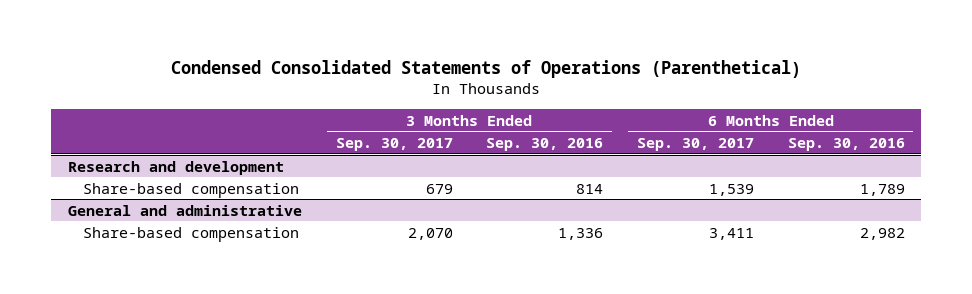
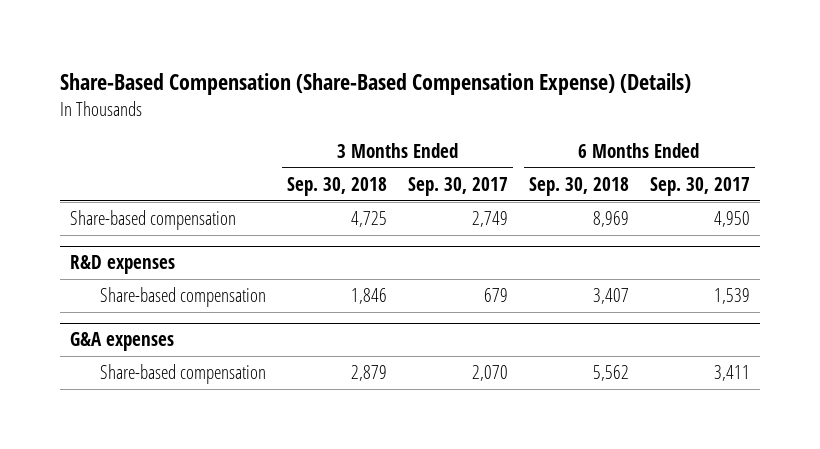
[171,60,802,79] Condensed Consolidated Statements of Operations (Parenthetical) -> [59,72,691,95] Share-Based Compensation (Share-Based Compensation Expense) (Details)
[486,138,604,152] Sep. 30, 2016 -> none
[787,138,905,152] Sep. 30, 2016 -> none
none -> [287,177,388,197] Sep. 30, 2018
none -> [528,177,629,197] Sep. 30, 2018
none -> [70,210,237,231] Share-based compensation
[67,160,284,175] Research and development -> [70,255,176,275] R&D expenses
[67,204,302,216] General and administrative -> [70,332,175,352] G&A expenses

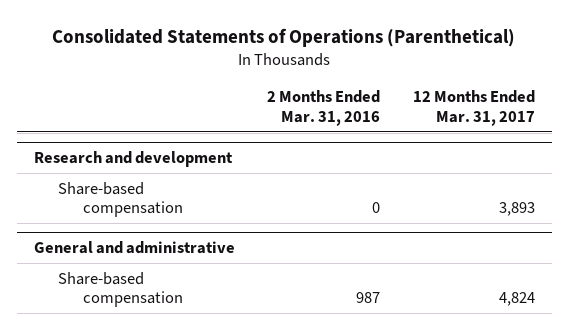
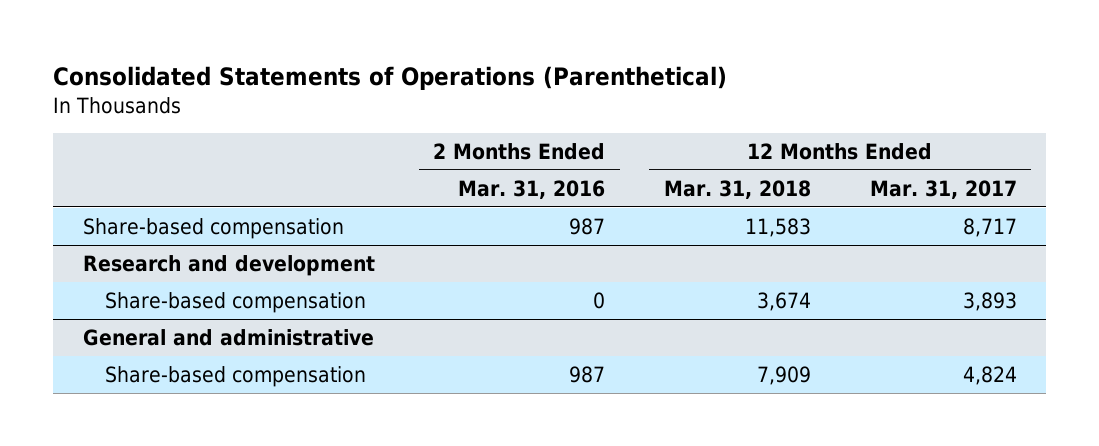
none -> [663,179,811,199] Mar. 31, 2018
none -> [82,217,344,239] Share-based compensation

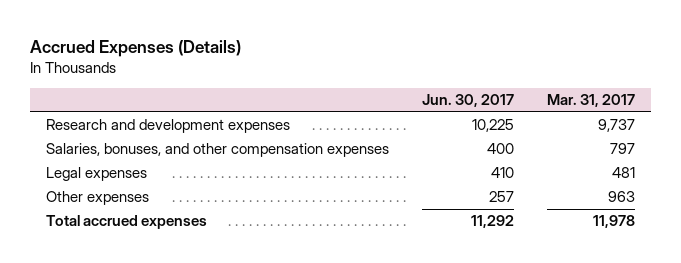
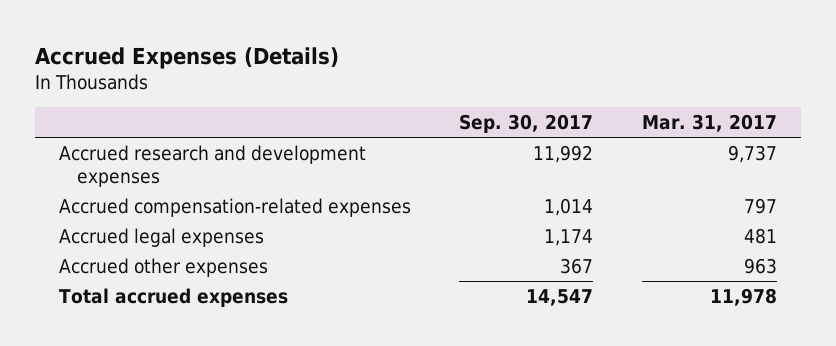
[422,94,515,108] Jun. 30, 2017 -> none
none -> [459,113,594,133] Sep. 30, 2017
[46,119,291,134] Research and development expenses -> [59,144,367,188] Accrued research and development expenses
[46,143,390,158] Salaries, bonuses, and other compensation expenses -> [59,197,412,217] Accrued compensation-related expenses
[46,167,148,182] Legal expenses -> [59,227,265,247] Accrued legal expenses
[46,191,150,206] Other expenses -> [59,257,269,277] Accrued other expenses

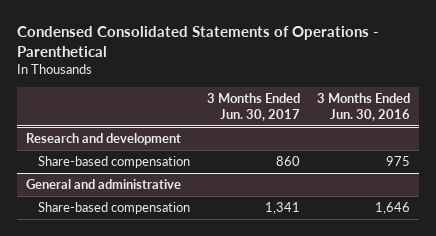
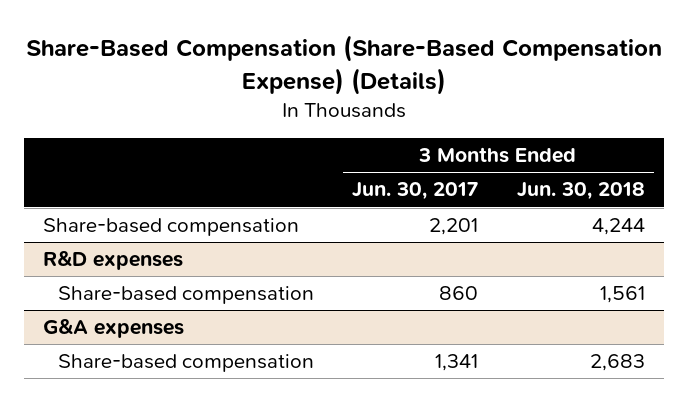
[17,26,380,58] Condensed Consolidated Statements of Operations - Parenthetical -> [25,35,662,95] Share-Based Compensation (Share-Based Compensation Expense) (Details)
[317,93,411,121] 3 Months Ended Jun. 30, 2016 -> none
none -> [516,182,645,201] Jun. 30, 2018
none -> [42,218,299,237] Share-based compensation
[25,133,181,146] Research and development -> [42,250,183,271] R&D expenses
[25,179,181,190] General and administrative -> [42,318,184,339] G&A expenses

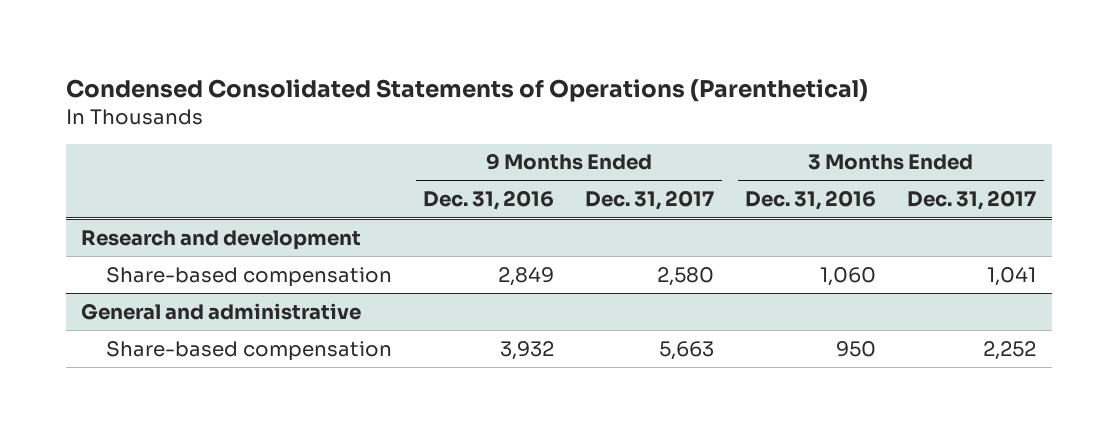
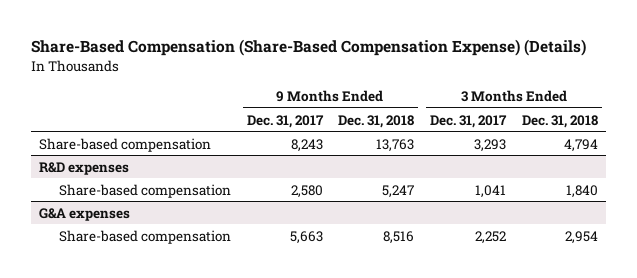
[65,78,868,102] Condensed Consolidated Statements of Operations (Parenthetical) -> [31,39,587,57] Share-Based Compensation (Share-Based Compensation Expense) (Details)
[423,190,555,211] Dec. 31, 2016 -> none
[745,190,877,211] Dec. 31, 2016 -> none
none -> [338,114,415,128] Dec. 31, 2018
none -> [521,114,598,128] Dec. 31, 2018
none -> [39,137,212,152] Share-based compensation
[81,229,362,250] Research and development -> [39,161,130,175] R&D expenses
[81,302,362,320] General and administrative -> [39,207,131,221] G&A expenses

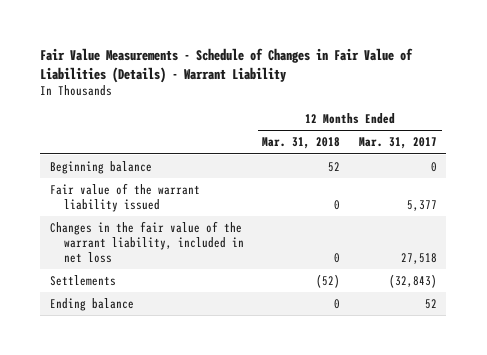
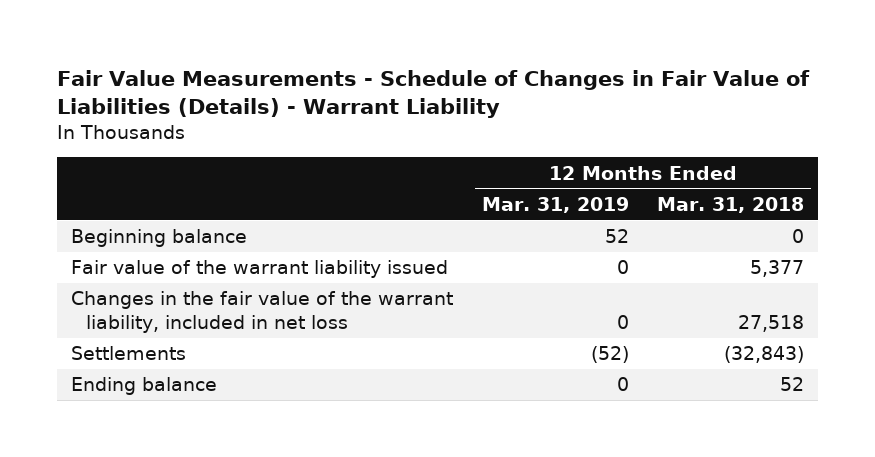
[359,137,438,150] Mar. 31, 2017 -> none
none -> [481,196,629,213] Mar. 31, 2019
[328,161,341,172] 52 -> [791,229,804,244] 0
[334,199,341,210] 0 -> [749,260,804,278] 5,377
[334,252,341,263] 0 -> [737,314,804,332] 27,518
[316,273,341,288] (52) -> [723,346,804,364] (32,843)
[334,298,341,309] 0 -> [779,377,804,392] 52

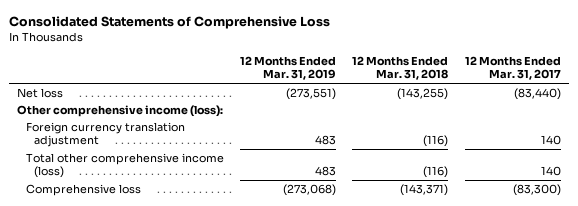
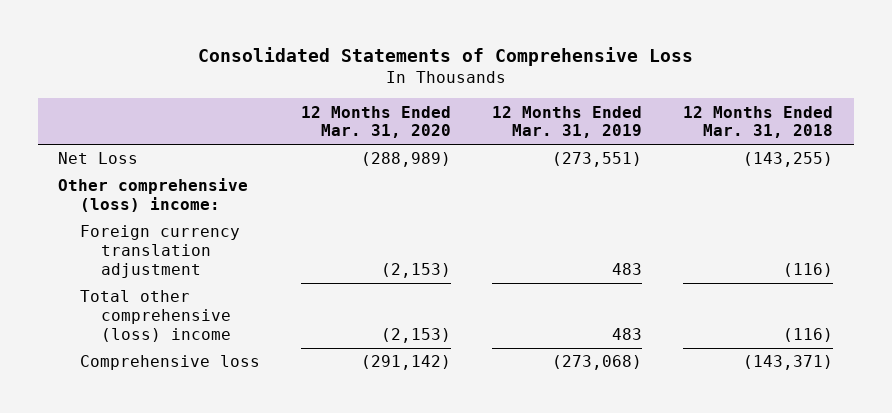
[464,55,561,81] 12 Months Ended Mar. 31, 2017 -> none
none -> [300,105,451,139] 12 Months Ended Mar. 31, 2020
[17,87,64,98] Net loss -> [58,152,139,165] Net Loss
[17,104,224,117] Other comprehensive income (loss): -> [58,178,249,212] Other comprehensive (loss) income:
[25,152,224,179] Total other comprehensive income (loss) -> [79,290,232,342] Total other comprehensive (loss) income

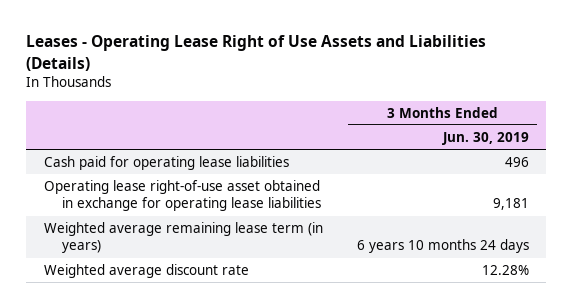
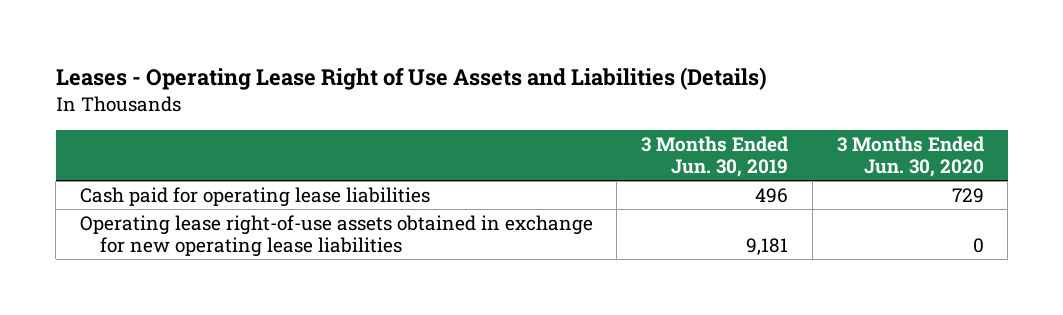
none -> [836,136,984,178] 3 Months Ended Jun. 30, 2020
[43,222,323,254] Weighted average remaining lease term (in years) -> none
[43,264,249,279] Weighted average discount rate -> none
[43,180,322,212] Operating lease right-of-use asset obtained in exchange for operating lease liabilities -> [79,214,593,257] Operating lease right-of-use assets obtained in exchange for new operating lease liabilities

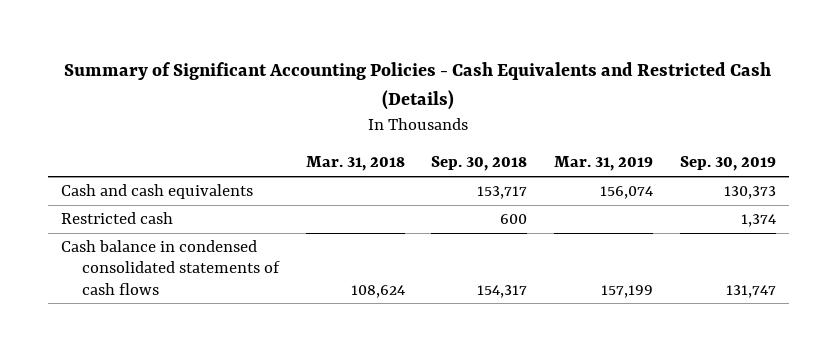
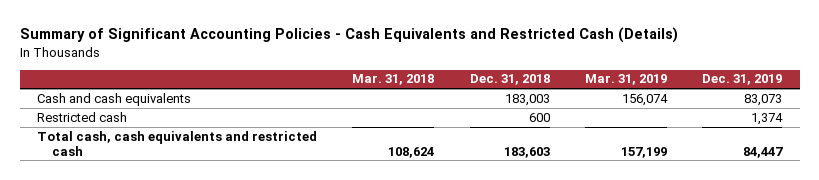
[431,156,528,172] Sep. 30, 2018 -> none
[679,156,776,172] Sep. 30, 2019 -> none
none -> [469,74,550,86] Dec. 31, 2018
none -> [702,74,783,86] Dec. 31, 2019
[61,240,280,295] Cash balance in condensed consolidated statements of cash flows -> [37,130,318,156] Total cash, cash equivalents and restricted cash

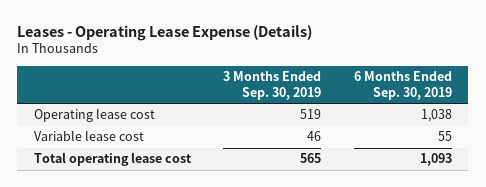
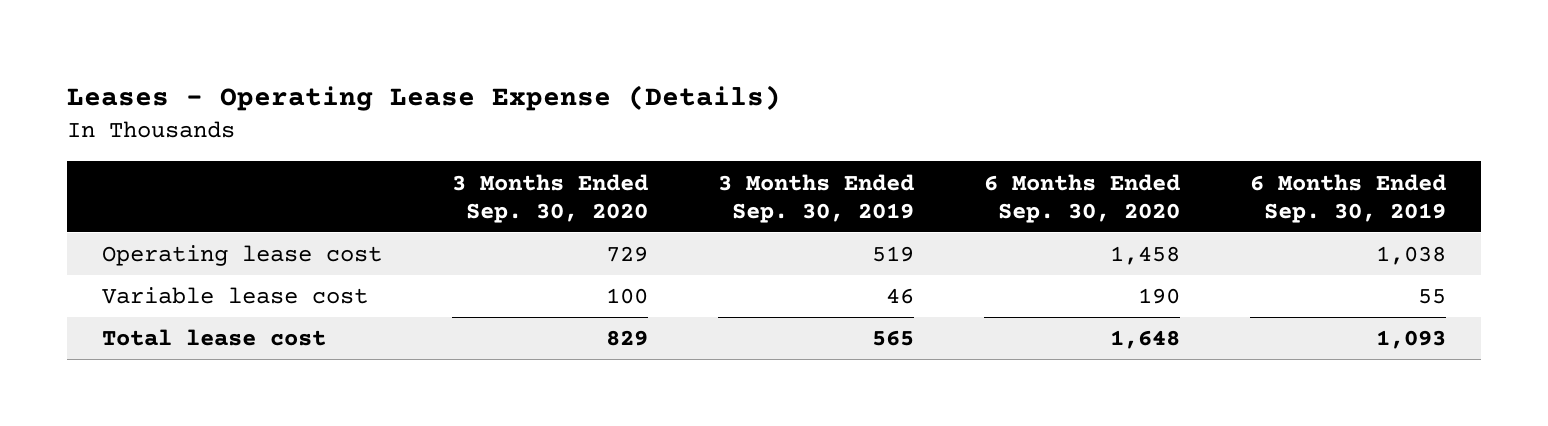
none -> [452,173,649,223] 3 Months Ended Sep. 30, 2020
none -> [984,173,1181,223] 6 Months Ended Sep. 30, 2020
[33,152,192,167] Total operating lease cost -> [102,329,327,347] Total lease cost

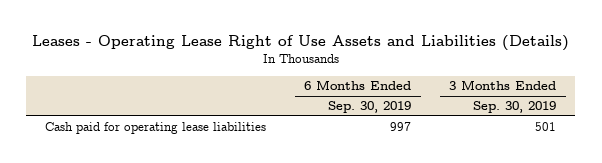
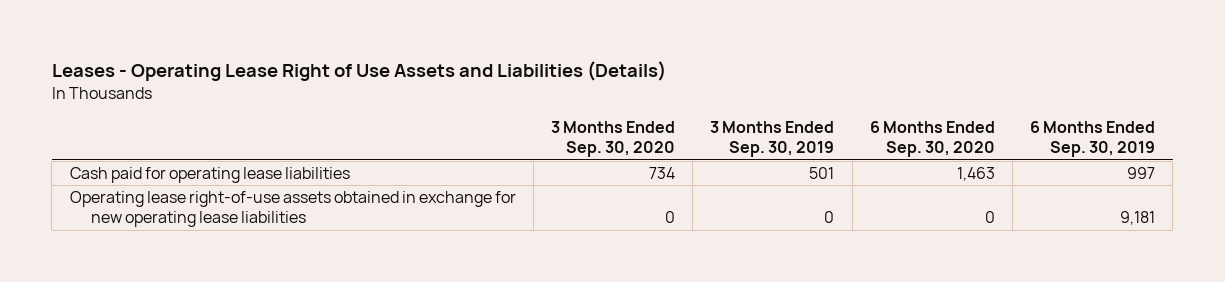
none -> [550,121,675,158] 3 Months Ended Sep. 30, 2020
none -> [869,121,995,158] 6 Months Ended Sep. 30, 2020
none -> [69,191,516,228] Operating lease right-of-use assets obtained in exchange for new operating lease liabilities

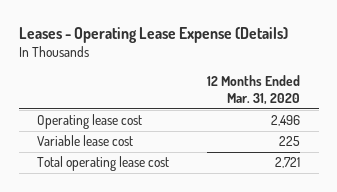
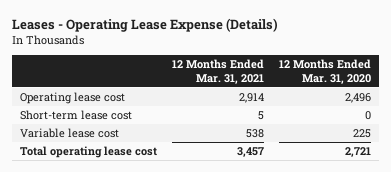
none -> [171,59,264,85] 12 Months Ended Mar. 31, 2021
none -> [19,109,132,120] Short-term lease cost

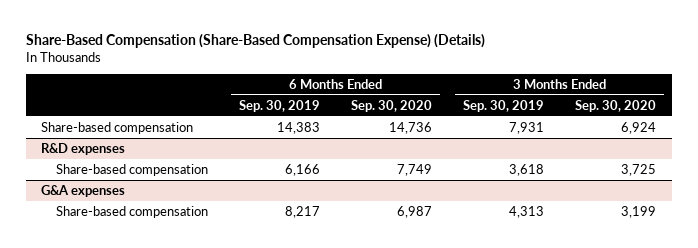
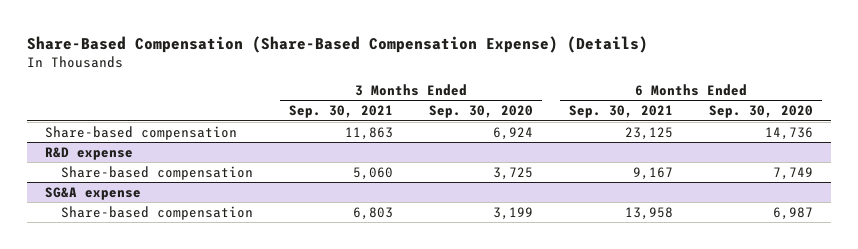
[239,99,321,112] Sep. 30, 2019 -> none
[463,99,545,112] Sep. 30, 2019 -> none
none -> [288,105,393,119] Sep. 30, 2021
none -> [568,105,673,119] Sep. 30, 2021
[41,142,126,155] R&D expenses -> [45,146,134,160] R&D expense
[41,184,126,197] G&A expenses -> none
none -> [45,186,142,200] SG&A expense

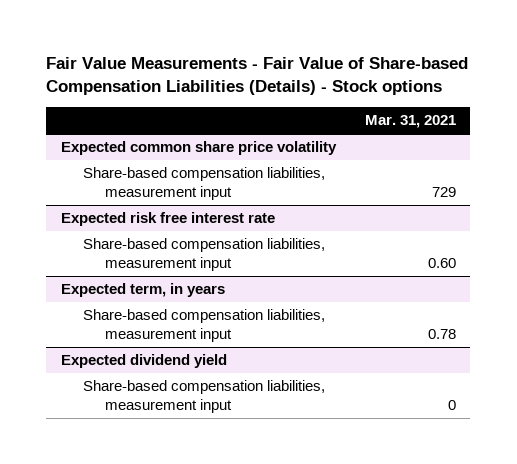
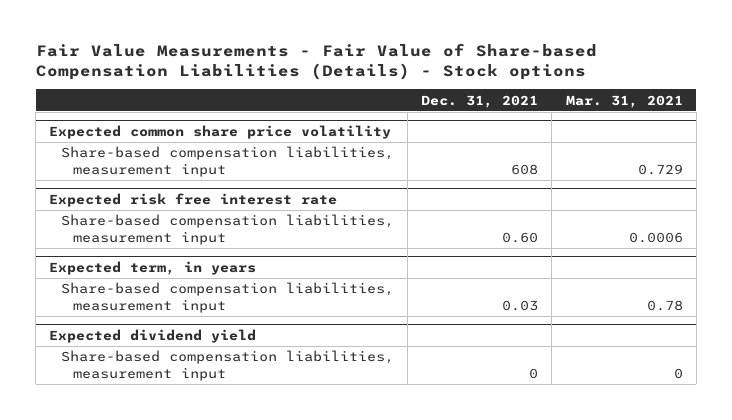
none -> [421,94,539,108] Dec. 31, 2021
[431,186,456,197] 729 -> [637,163,683,175] 0.729
[427,257,456,268] 0.60 -> [628,231,683,243] 0.0006

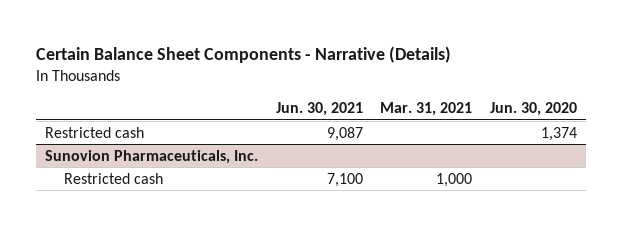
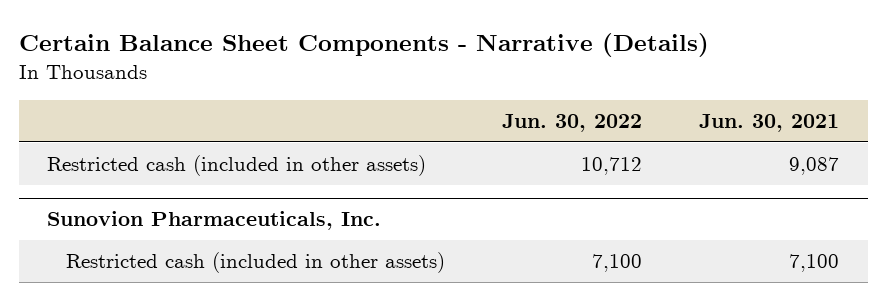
[380,102,473,117] Mar. 31, 2021 -> none
[489,102,577,117] Jun. 30, 2020 -> none
none -> [502,113,643,132] Jun. 30, 2022
[45,126,145,138] Restricted cash -> [47,155,427,177] Restricted cash (included in other assets)
[63,172,163,184] Restricted cash -> [65,252,445,274] Restricted cash (included in other assets)

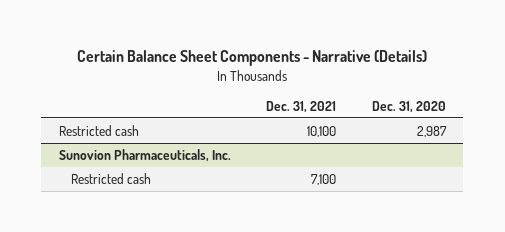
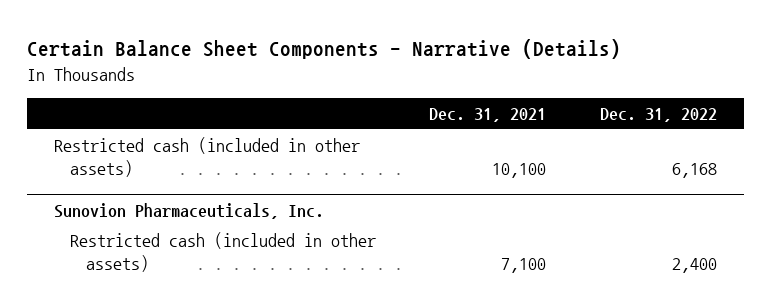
[371,101,446,114] Dec. 31, 2020 -> none
none -> [599,108,717,123] Dec. 31, 2022
[58,124,139,136] Restricted cash -> [53,137,360,177] Restricted cash (included in other assets)
[71,172,152,184] Restricted cash -> [69,232,376,272] Restricted cash (included in other assets)

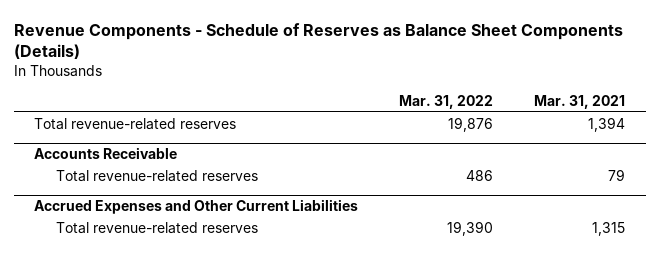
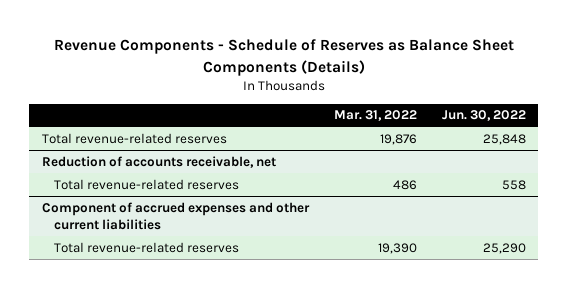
[534,95,626,110] Mar. 31, 2021 -> none
none -> [441,110,526,122] Jun. 30, 2022
[34,147,178,160] Accounts Receivable -> [41,155,276,168] Reduction of accounts receivable, net
[34,199,359,215] Accrued Expenses and Other Current Liabilities -> [41,201,310,230] Component of accrued expenses and other current liabilities

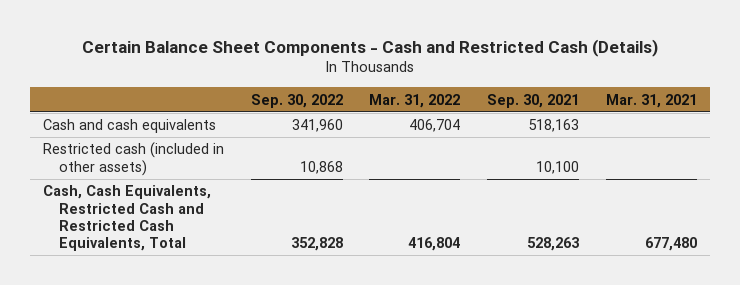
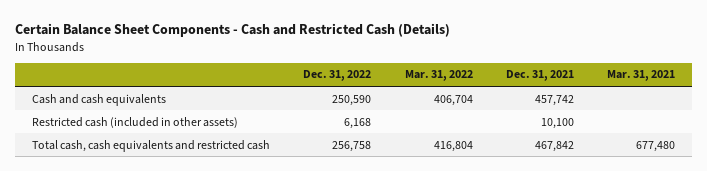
[250,93,343,108] Sep. 30, 2022 -> none
[487,93,580,108] Sep. 30, 2021 -> none
none -> [303,70,372,82] Dec. 31, 2022
none -> [505,70,574,82] Dec. 31, 2021
[43,185,212,252] Cash, Cash Equivalents, Restricted Cash and Restricted Cash Equivalents, Total -> [31,139,270,152] Total cash, cash equivalents and restricted cash

